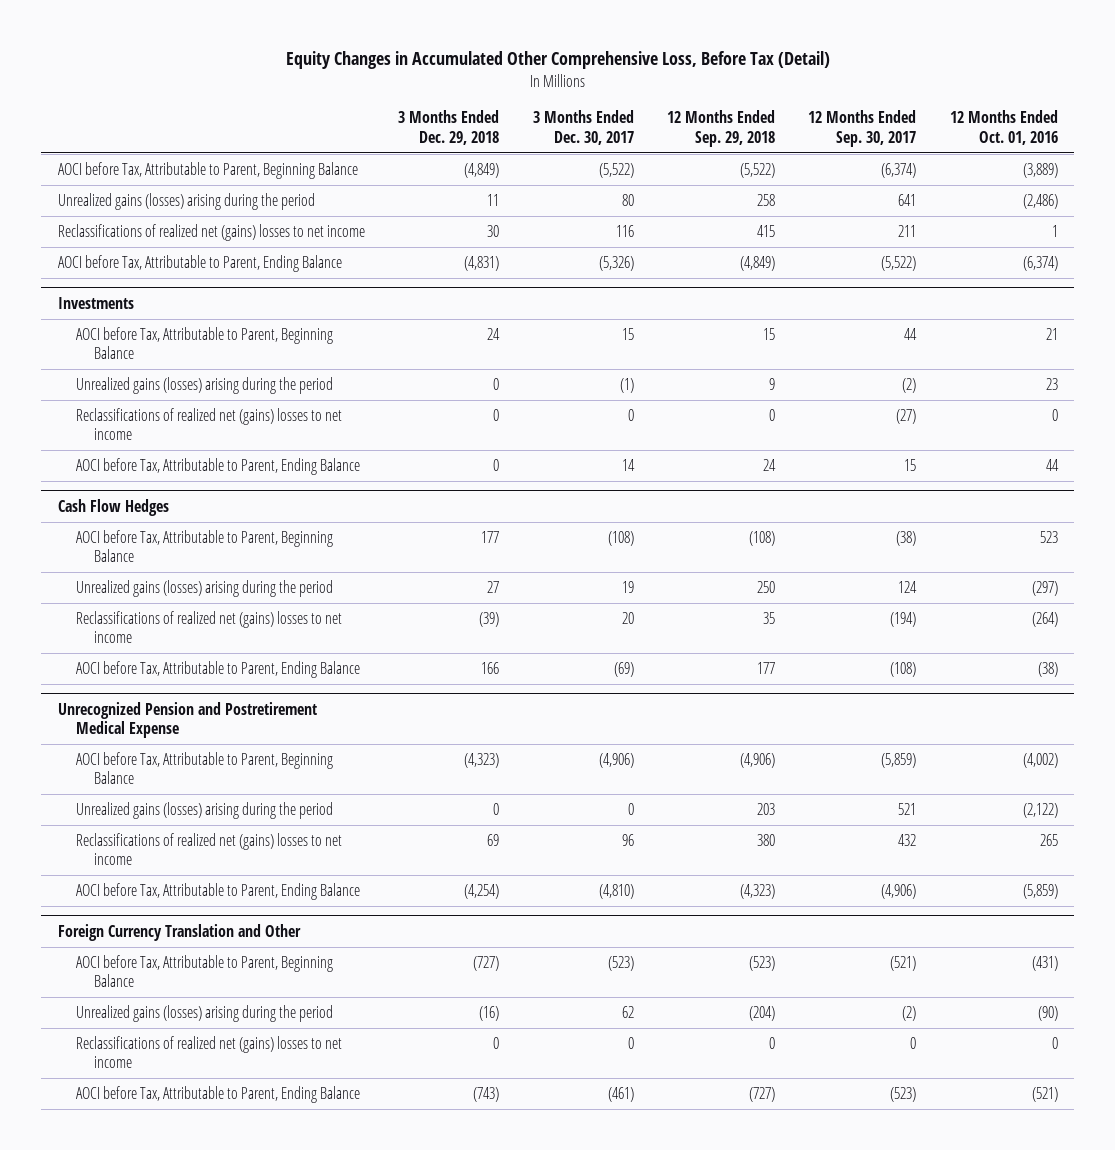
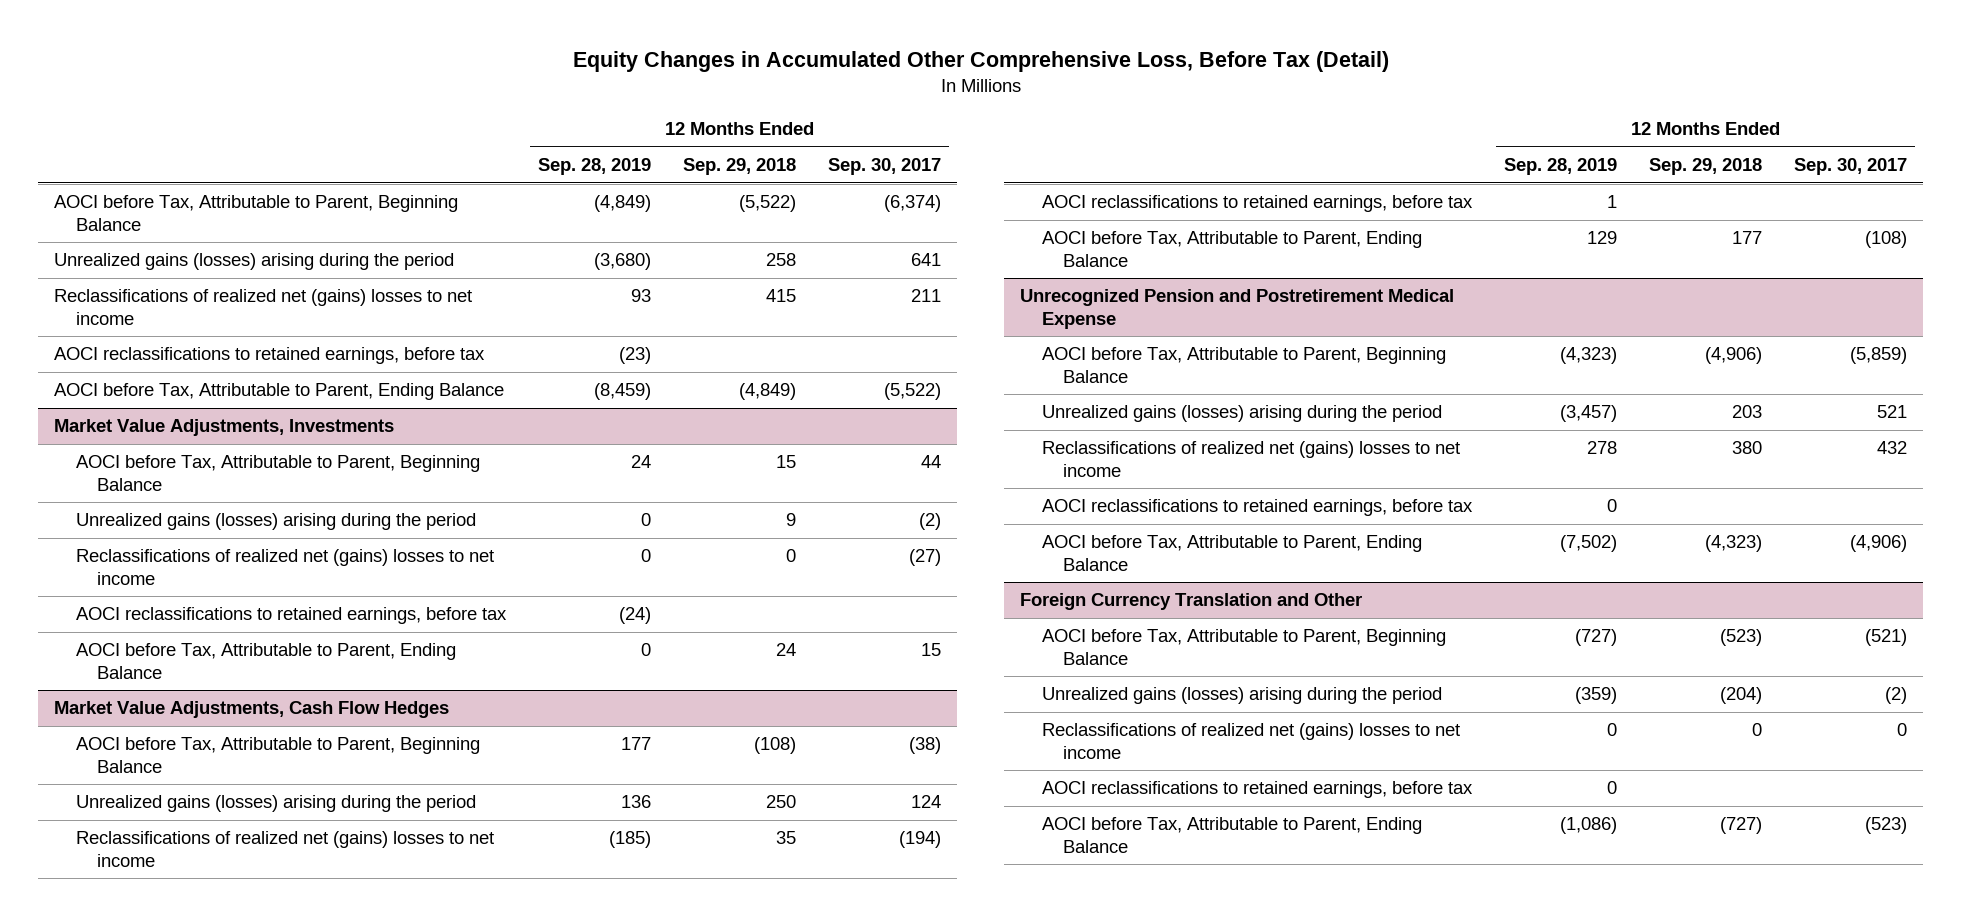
[398,110,500,145] 3 Months Ended Dec. 29, 2018 -> none
[532,110,634,145] 3 Months Ended Dec. 30, 2017 -> none
[949,110,1058,145] 12 Months Ended Oct. 01, 2016 -> none
none -> [537,158,651,176] Sep. 28, 2019
none -> [54,347,486,365] AOCI reclassifications to retained earnings, before tax
[57,296,134,309] Investments -> [54,419,395,437] Market Value Adjustments, Investments
none -> [75,607,507,625] AOCI reclassifications to retained earnings, before tax
[57,498,169,516] Cash Flow Hedges -> [54,701,450,719] Market Value Adjustments, Cash Flow Hedges
none -> [1041,195,1473,213] AOCI reclassifications to retained earnings, before tax
none -> [1041,499,1473,517] AOCI reclassifications to retained earnings, before tax
none -> [1041,781,1473,799] AOCI reclassifications to retained earnings, before tax

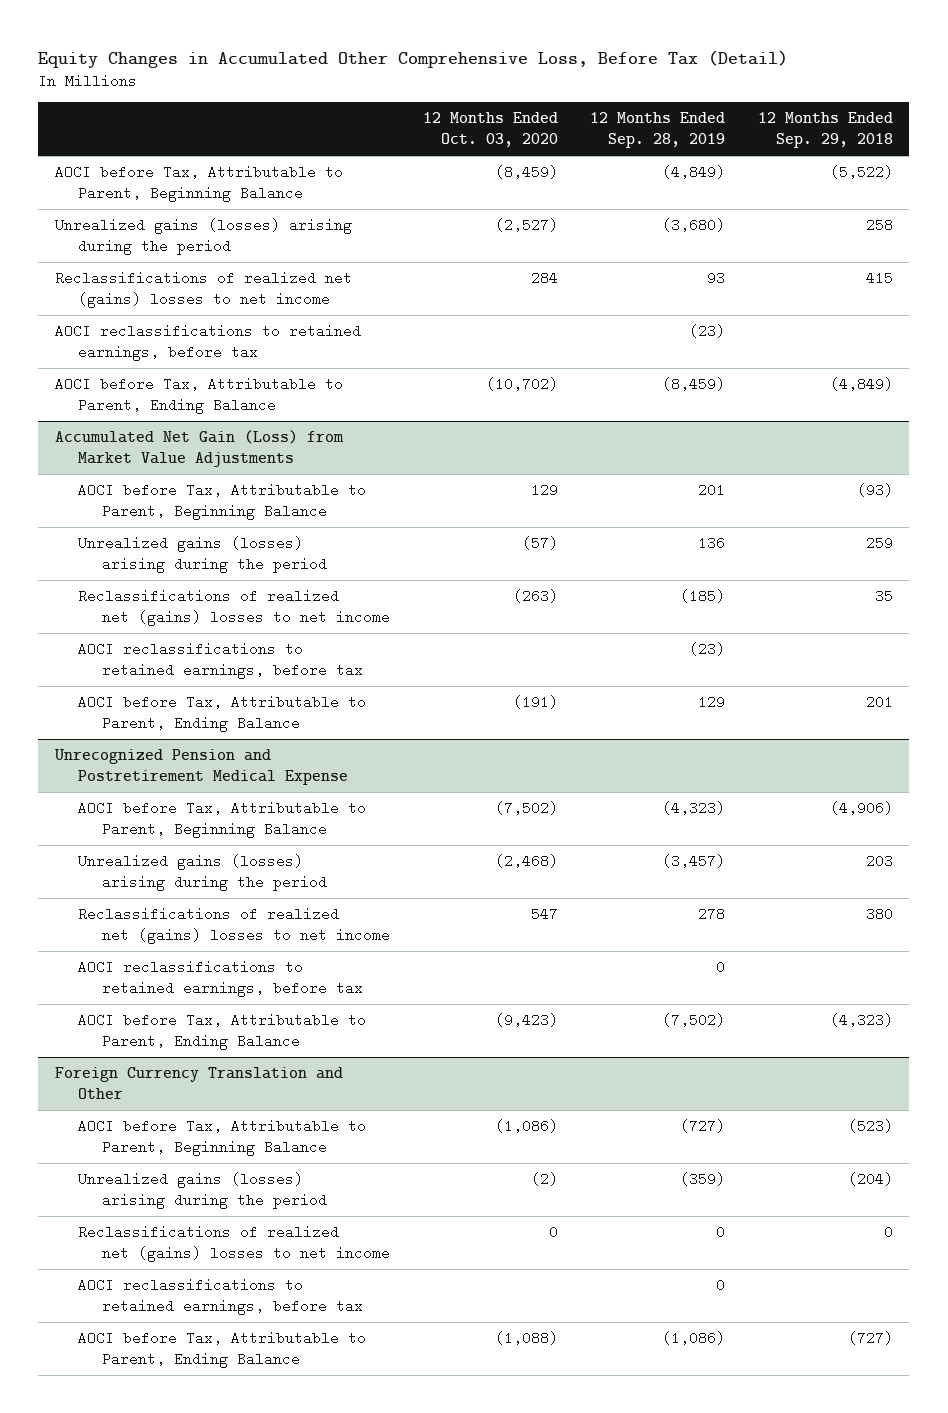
[828,158,942,176] Sep. 30, 2017 -> none
none -> [422,112,558,148] 12 Months Ended Oct. 03, 2020
[54,419,395,437] Market Value Adjustments, Investments -> none
[75,549,494,585] Reclassifications of realized net (gains) losses to net income -> none
[75,607,507,625] AOCI reclassifications to retained earnings, before tax -> none
[75,643,456,679] AOCI before Tax, Attributable to Parent, Ending Balance -> none
[54,701,450,719] Market Value Adjustments, Cash Flow Hedges -> none
[75,737,480,773] AOCI before Tax, Attributable to Parent, Beginning Balance -> none
[75,795,476,813] Unrealized gains (losses) arising during the period -> none
none -> [54,430,344,467] Accumulated Net Gain (Loss) from Market Value Adjustments
[630,455,651,469] 24 -> [698,483,726,498] 201
[776,455,797,469] 15 -> [857,483,894,498] (93)
[640,513,651,527] 0 -> [698,536,726,551] 136
[786,513,797,527] 9 -> [866,536,894,551] 259
[1606,195,1617,209] 1 -> [689,642,726,657] (23)
[1732,231,1763,245] 177 -> [866,695,894,710] 201

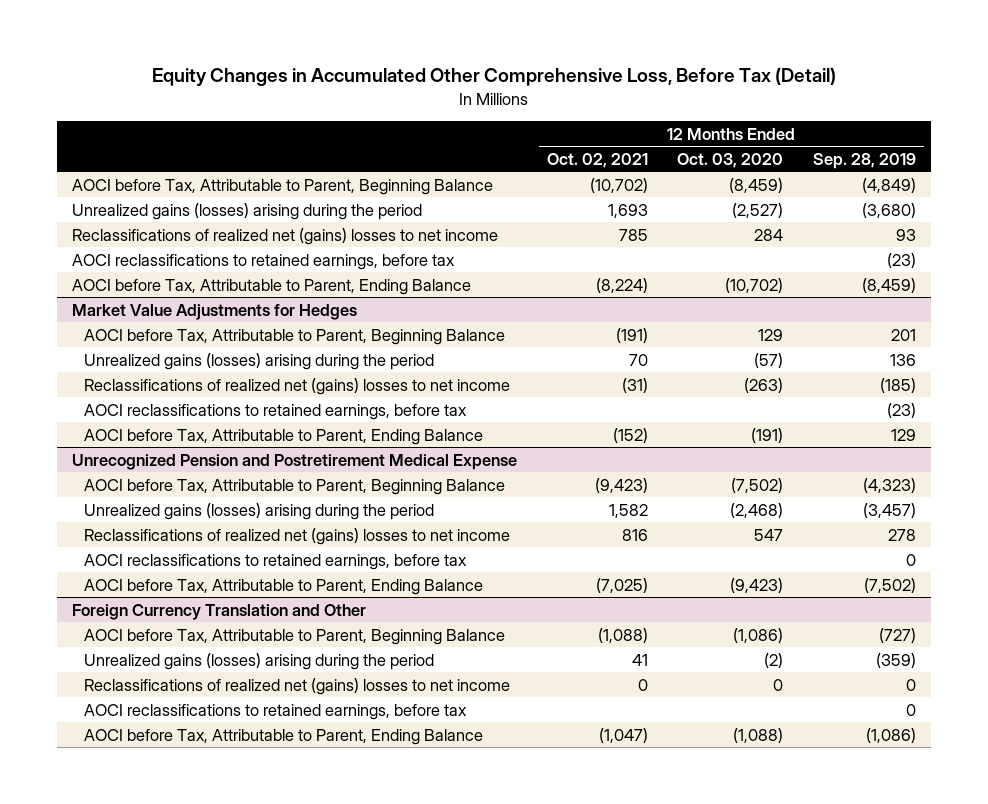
[758,112,894,149] 12 Months Ended Sep. 29, 2018 -> none
none -> [546,152,648,168] Oct. 02, 2021
[54,430,344,467] Accumulated Net Gain (Loss) from Market Value Adjustments -> [71,303,357,320] Market Value Adjustments for Hedges

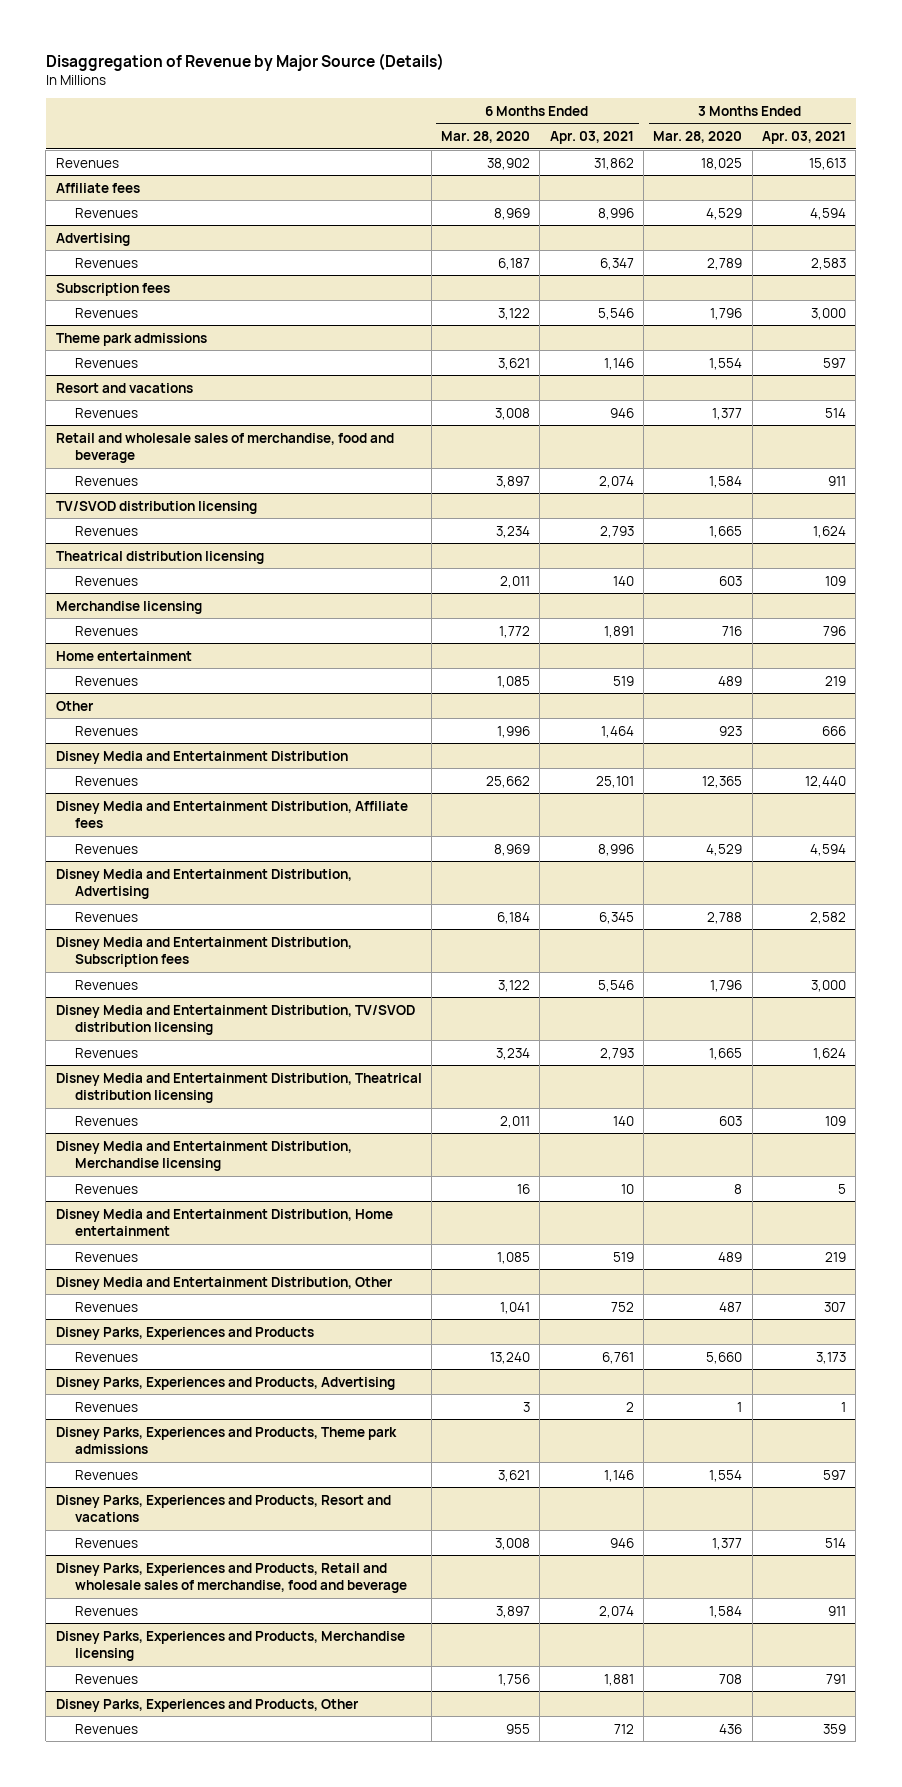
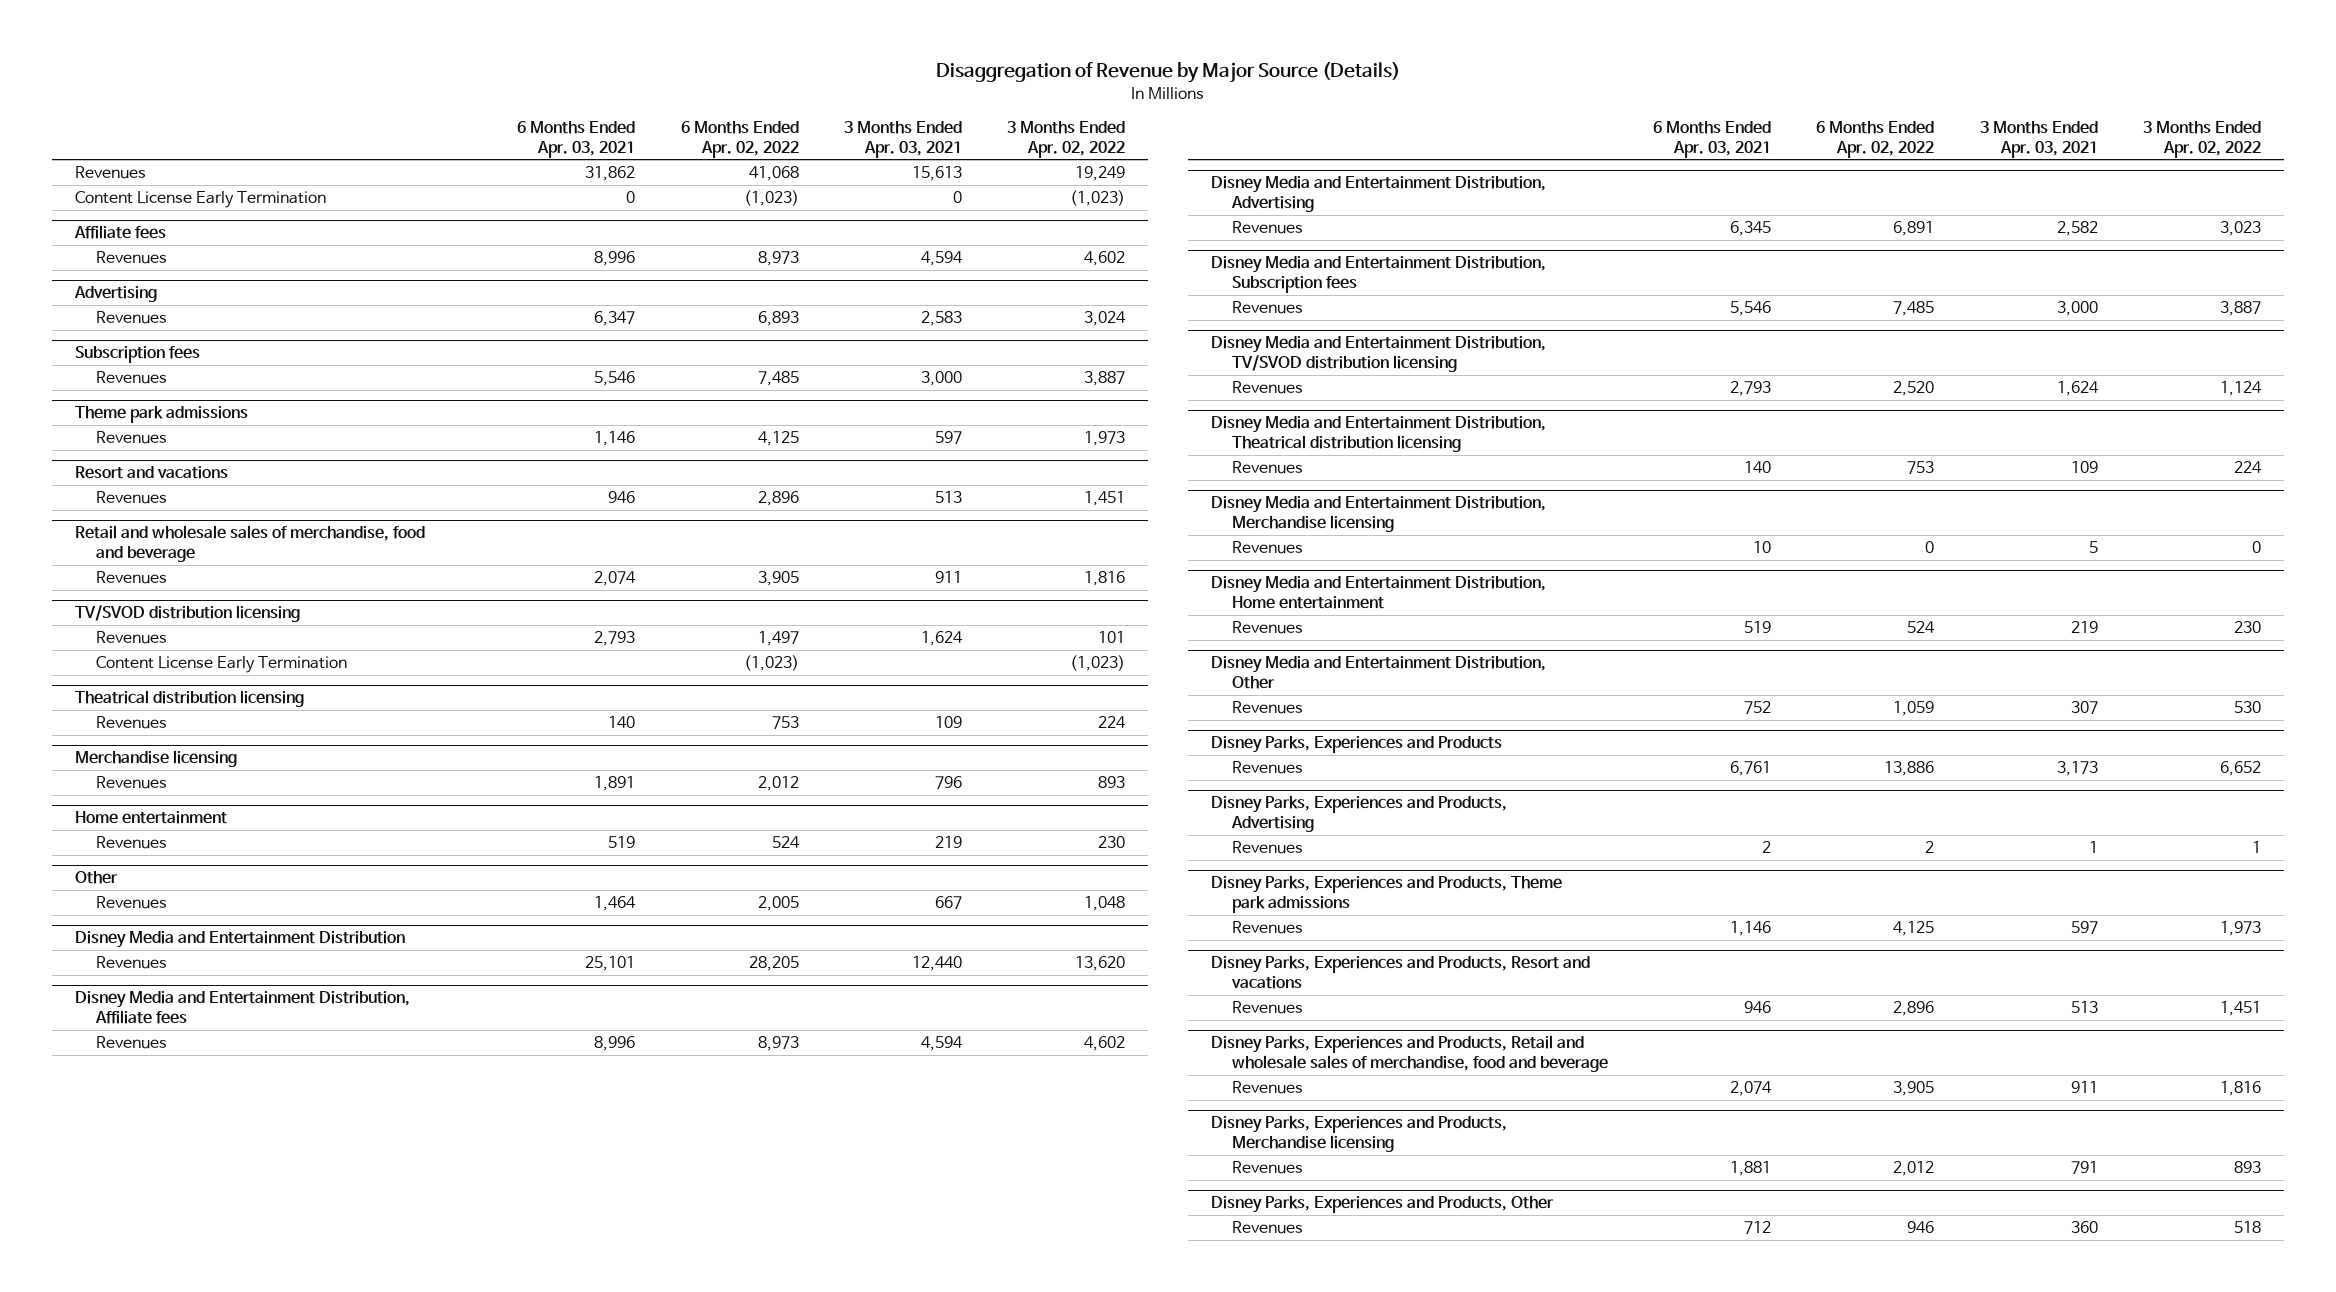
[441,131,531,144] Mar. 28, 2020 -> none
[653,131,743,144] Mar. 28, 2020 -> none
none -> [680,120,799,158] 6 Months Ended Apr. 02, 2022
none -> [1007,120,1126,158] 3 Months Ended Apr. 02, 2022
none -> [74,191,326,209] Content License Early Termination
[825,407,847,418] 514 -> [935,491,963,504] 513
none -> [95,656,347,674] Content License Early Termination
[822,725,847,736] 666 -> [935,896,963,910] 667
[825,1537,847,1548] 514 -> [2070,1001,2098,1014] 513
[823,1723,847,1734] 359 -> [2070,1221,2098,1234] 360

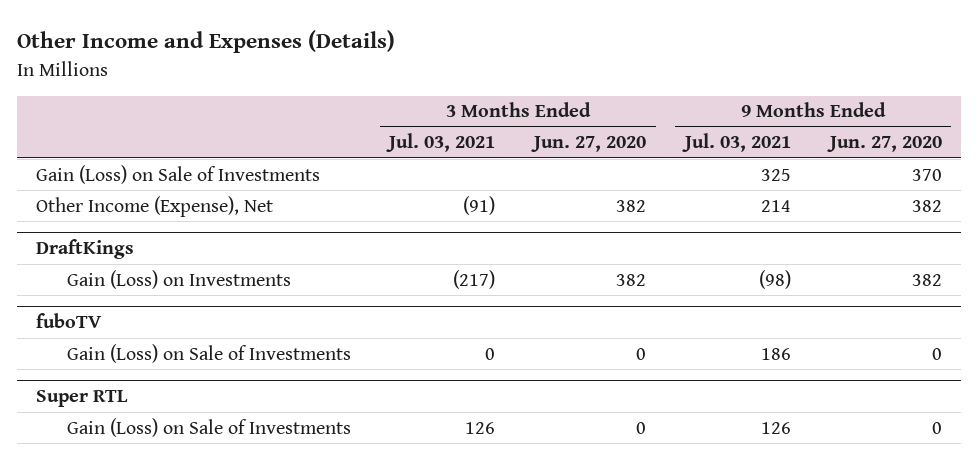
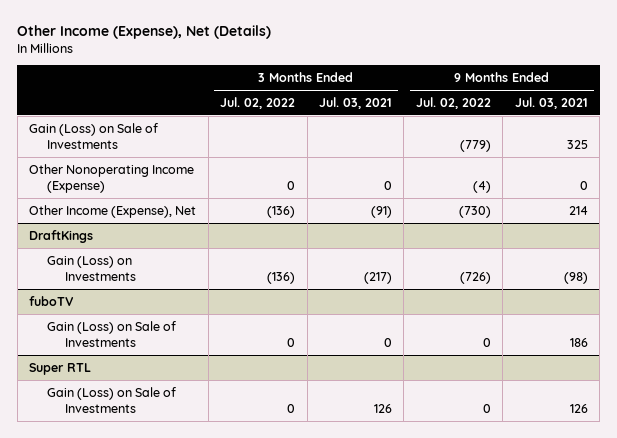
[16,30,395,54] Other Income and Expenses (Details) -> [17,25,272,40] Other Income (Expense), Net (Details)
[531,136,647,153] Jun. 27, 2020 -> none
[826,136,942,153] Jun. 27, 2020 -> none
none -> [220,96,296,109] Jul. 02, 2022
none -> [415,96,491,109] Jul. 02, 2022
none -> [29,163,195,193] Other Nonoperating Income (Expense)

